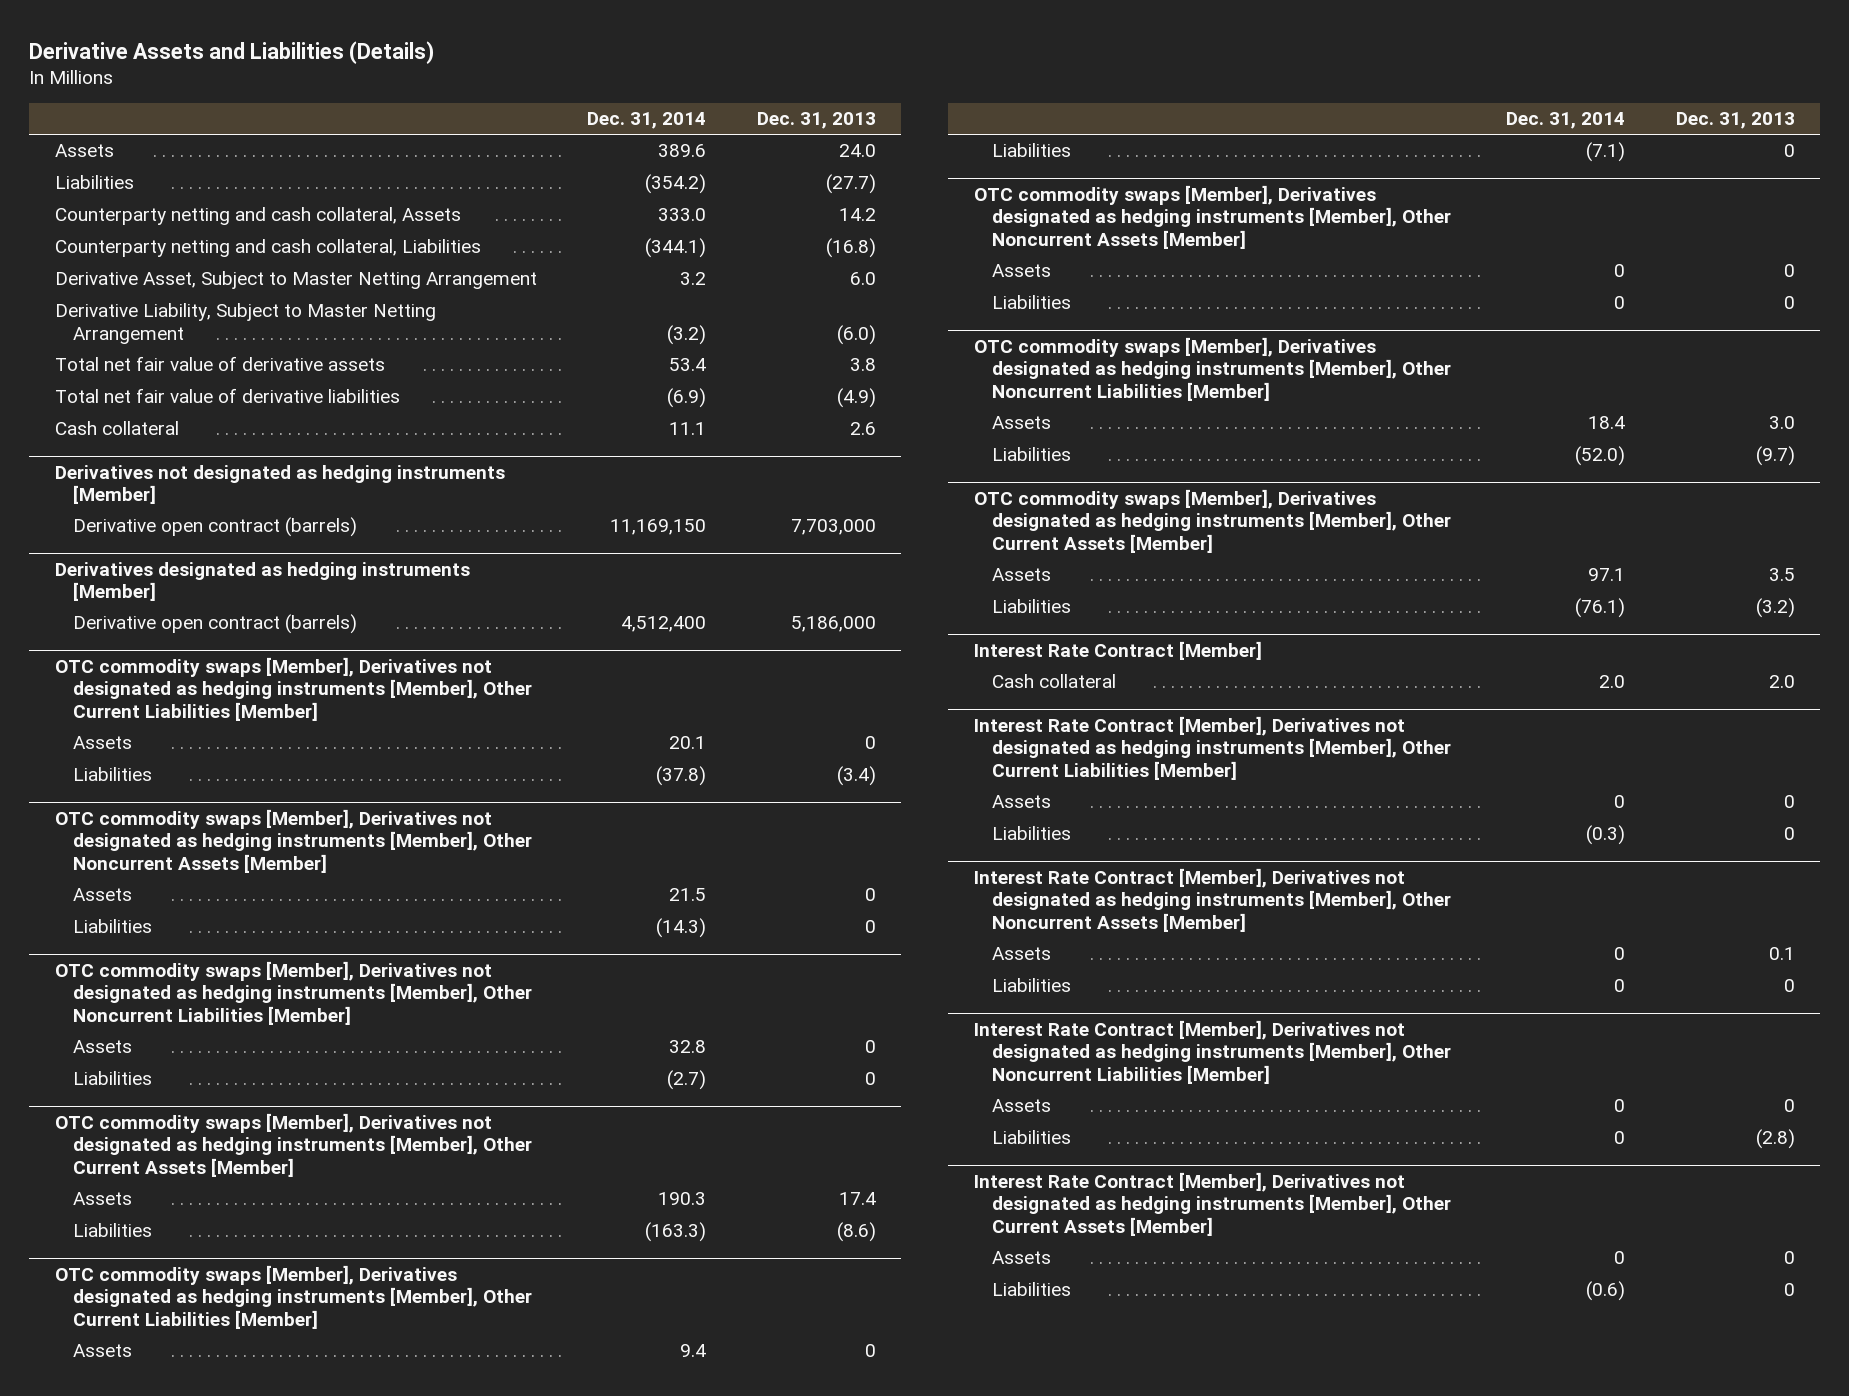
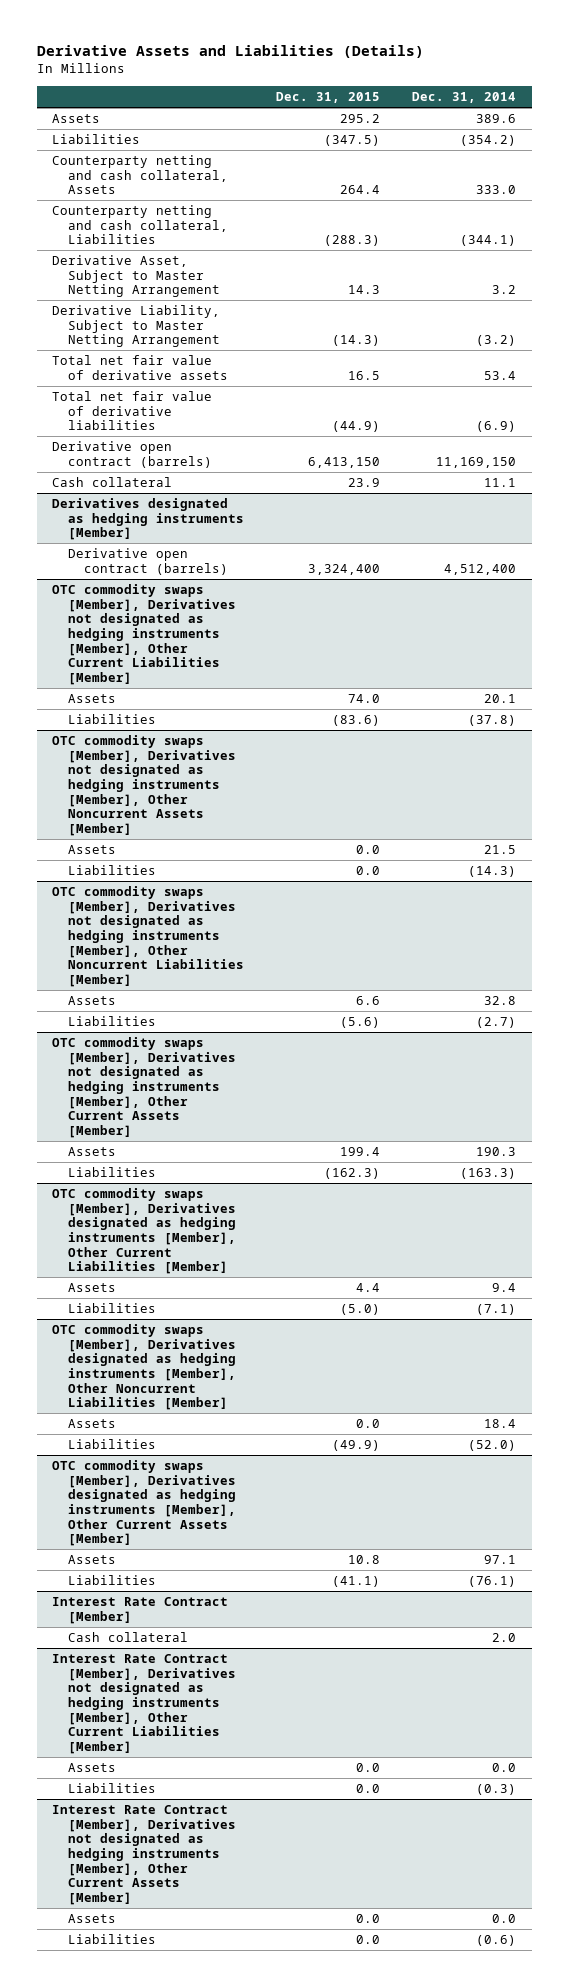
[756,112,876,130] Dec. 31, 2013 -> none
none -> [275,92,380,104] Dec. 31, 2015
[54,464,505,505] Derivatives not designated as hedging instruments [Member] -> none
[54,421,179,436] Cash collateral -> [52,477,173,488] Cash collateral
[973,184,1452,250] OTC commodity swaps [Member], Derivatives designated as hedging instruments [Member], Other Noncurrent Assets [Member] -> none
[992,264,1052,278] Assets -> none
[992,295,1072,310] Liabilities -> none
[1614,795,1626,809] 0 -> [491,1763,516,1773] 0.0
[973,867,1452,933] Interest Rate Contract [Member], Derivatives not designated as hedging instruments [Member], Other Noncurrent Assets [Member] -> none
[992,947,1052,961] Assets -> none
[992,978,1072,993] Liabilities -> none
[973,1019,1452,1085] Interest Rate Contract [Member], Derivatives not designated as hedging instruments [Member], Other Noncurrent Liabilities [Member] -> none
[992,1099,1052,1113] Assets -> none
[992,1130,1072,1145] Liabilities -> none
[1614,1251,1626,1265] 0 -> [491,1914,516,1924] 0.0

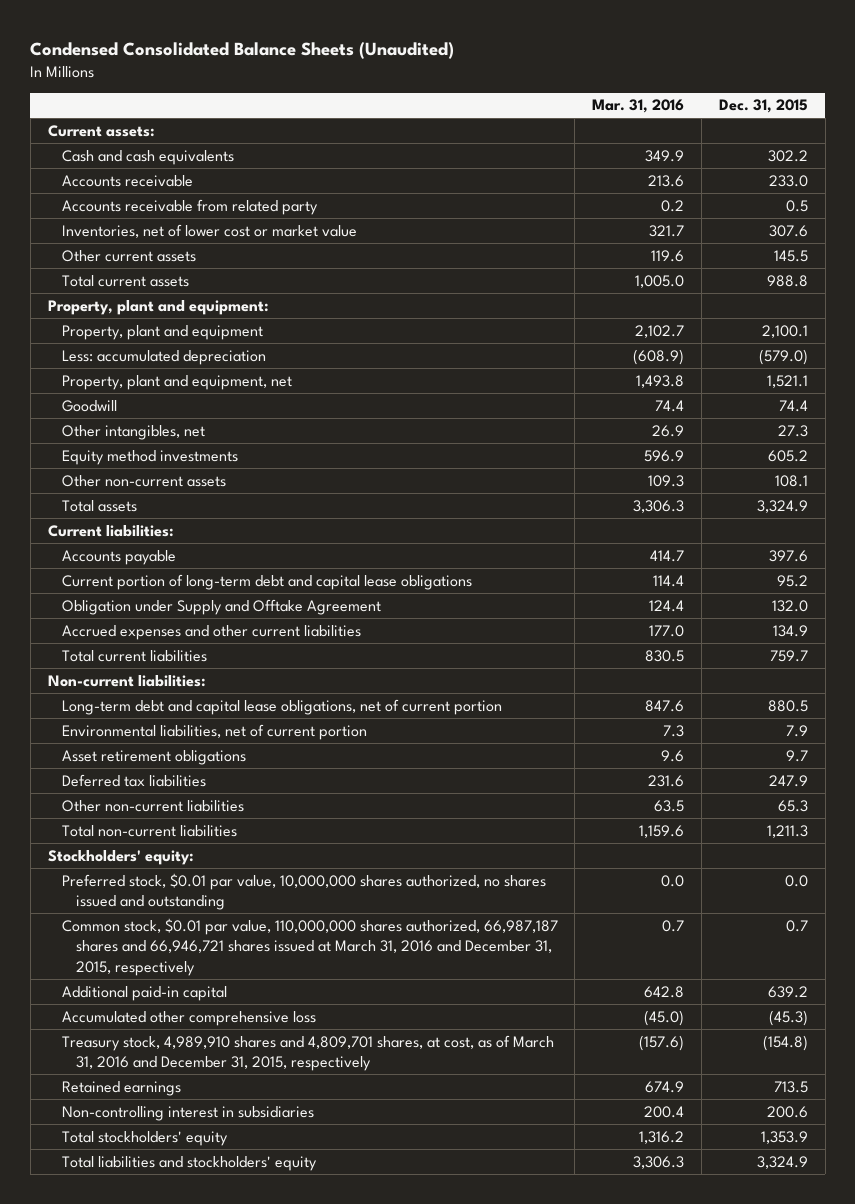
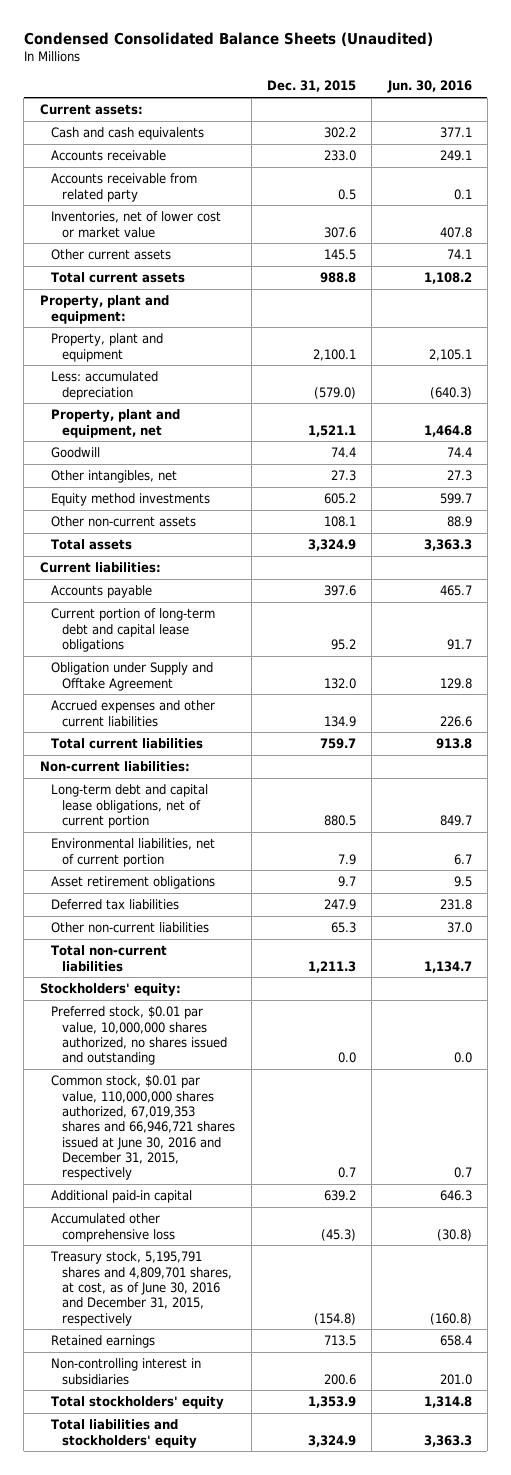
[592,99,685,114] Mar. 31, 2016 -> none
none -> [386,80,472,94] Jun. 30, 2016
[61,917,558,976] Common stock, $0.01 par value, 110,000,000 shares authorized, 66,987,187 shares and 66,946,721 shares issued at March 31, 2016 and December 31, 2015, respectively -> [51,1075,236,1181] Common stock, $0.01 par value, 110,000,000 shares authorized, 67,019,353 shares and 66,946,721 shares issued at June 30, 2016 and December 31, 2015, respectively
[61,1034,554,1072] Treasury stock, 4,989,910 shares and 4,809,701 shares, at cost, as of March 31, 2016 and December 31, 2015, respectively -> [50,1251,233,1326] Treasury stock, 5,195,791 shares and 4,809,701 shares, at cost, as of June 30, 2016 and December 31, 2015, respectively

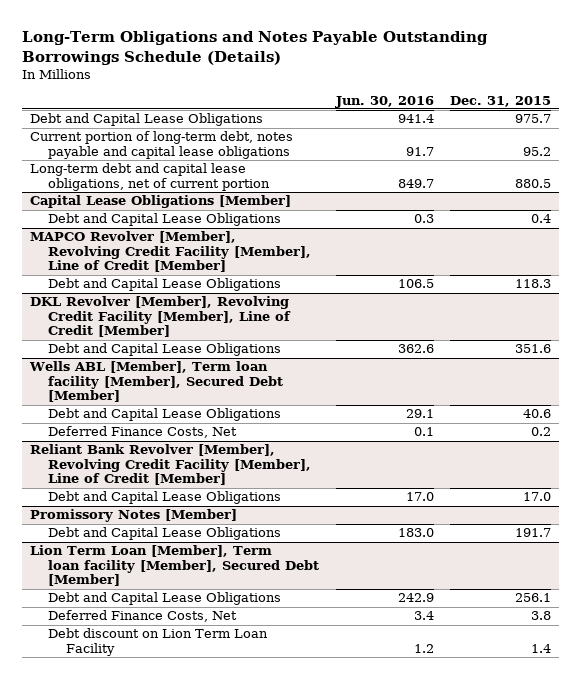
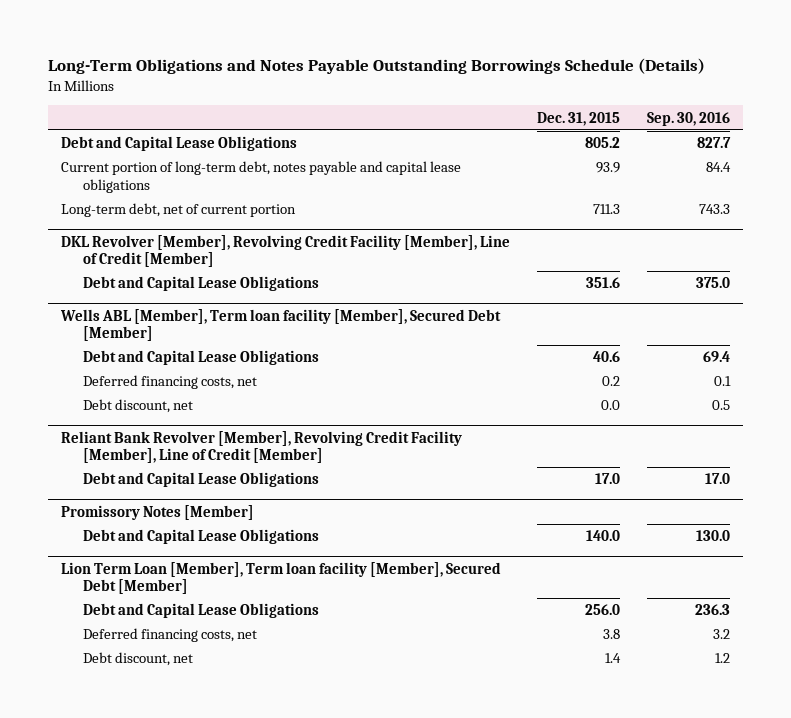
[334,95,434,108] Jun. 30, 2016 -> none
none -> [646,111,730,126] Sep. 30, 2016
[30,195,292,209] Capital Lease Obligations [Member] -> none
[48,213,282,227] Debt and Capital Lease Obligations -> none
[30,231,312,273] MAPCO Revolver [Member], Revolving Credit Facility [Member], Line of Credit [Member] -> none
[48,278,282,292] Debt and Capital Lease Obligations -> none
[514,114,551,124] 975.7 -> [584,137,620,149] 805.2
[522,146,551,156] 95.2 -> [595,162,620,174] 93.9
[30,163,271,191] Long-term debt and capital lease obligations, net of current portion -> [61,203,297,218] Long-term debt, net of current portion
[514,178,551,188] 880.5 -> [592,204,620,215] 711.3
[48,426,238,439] Deferred Finance Costs, Net -> [83,375,258,390] Deferred financing costs, net
none -> [83,399,194,414] Debt discount, net
[514,528,551,538] 191.7 -> [585,530,620,542] 140.0
[48,628,269,656] Debt discount on Lion Term Loan Facility -> none
[514,593,551,603] 256.1 -> [584,604,620,616] 256.0
[48,610,238,623] Deferred Finance Costs, Net -> [83,628,258,643] Deferred financing costs, net
none -> [83,652,194,667] Debt discount, net

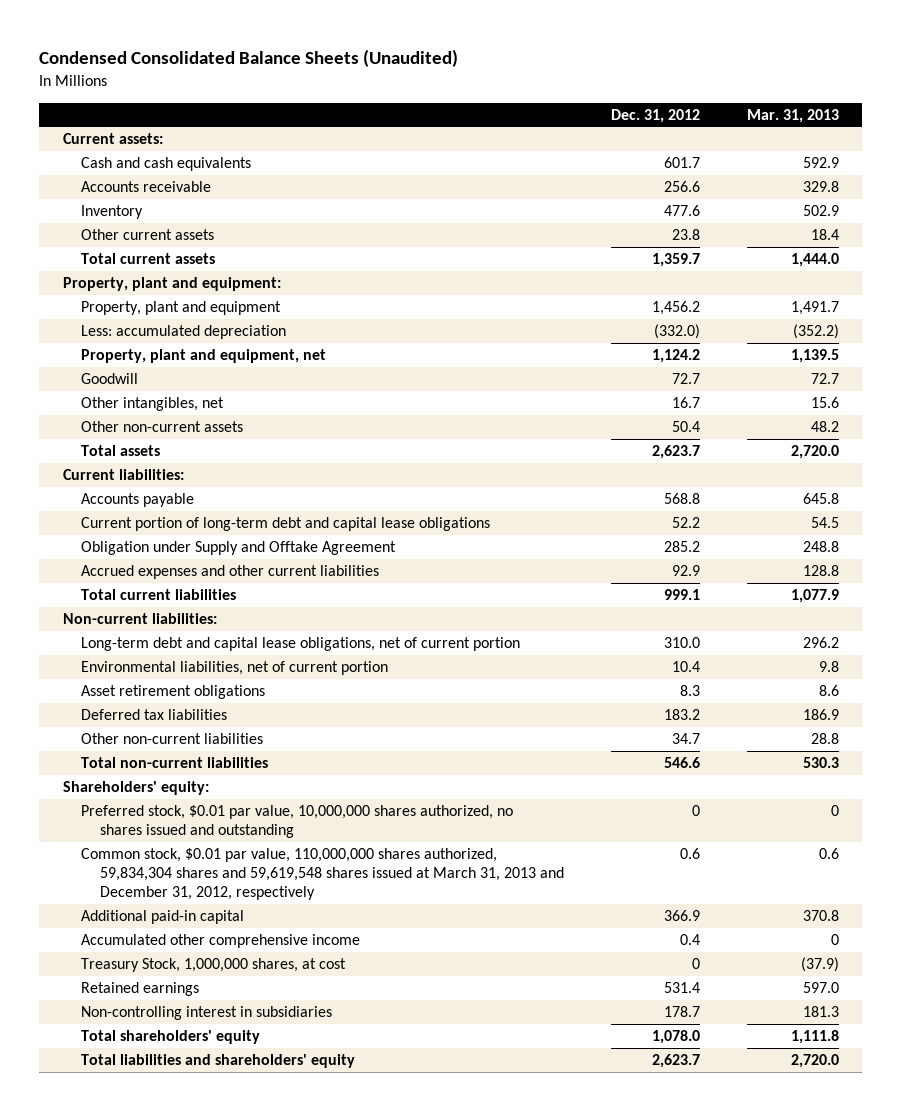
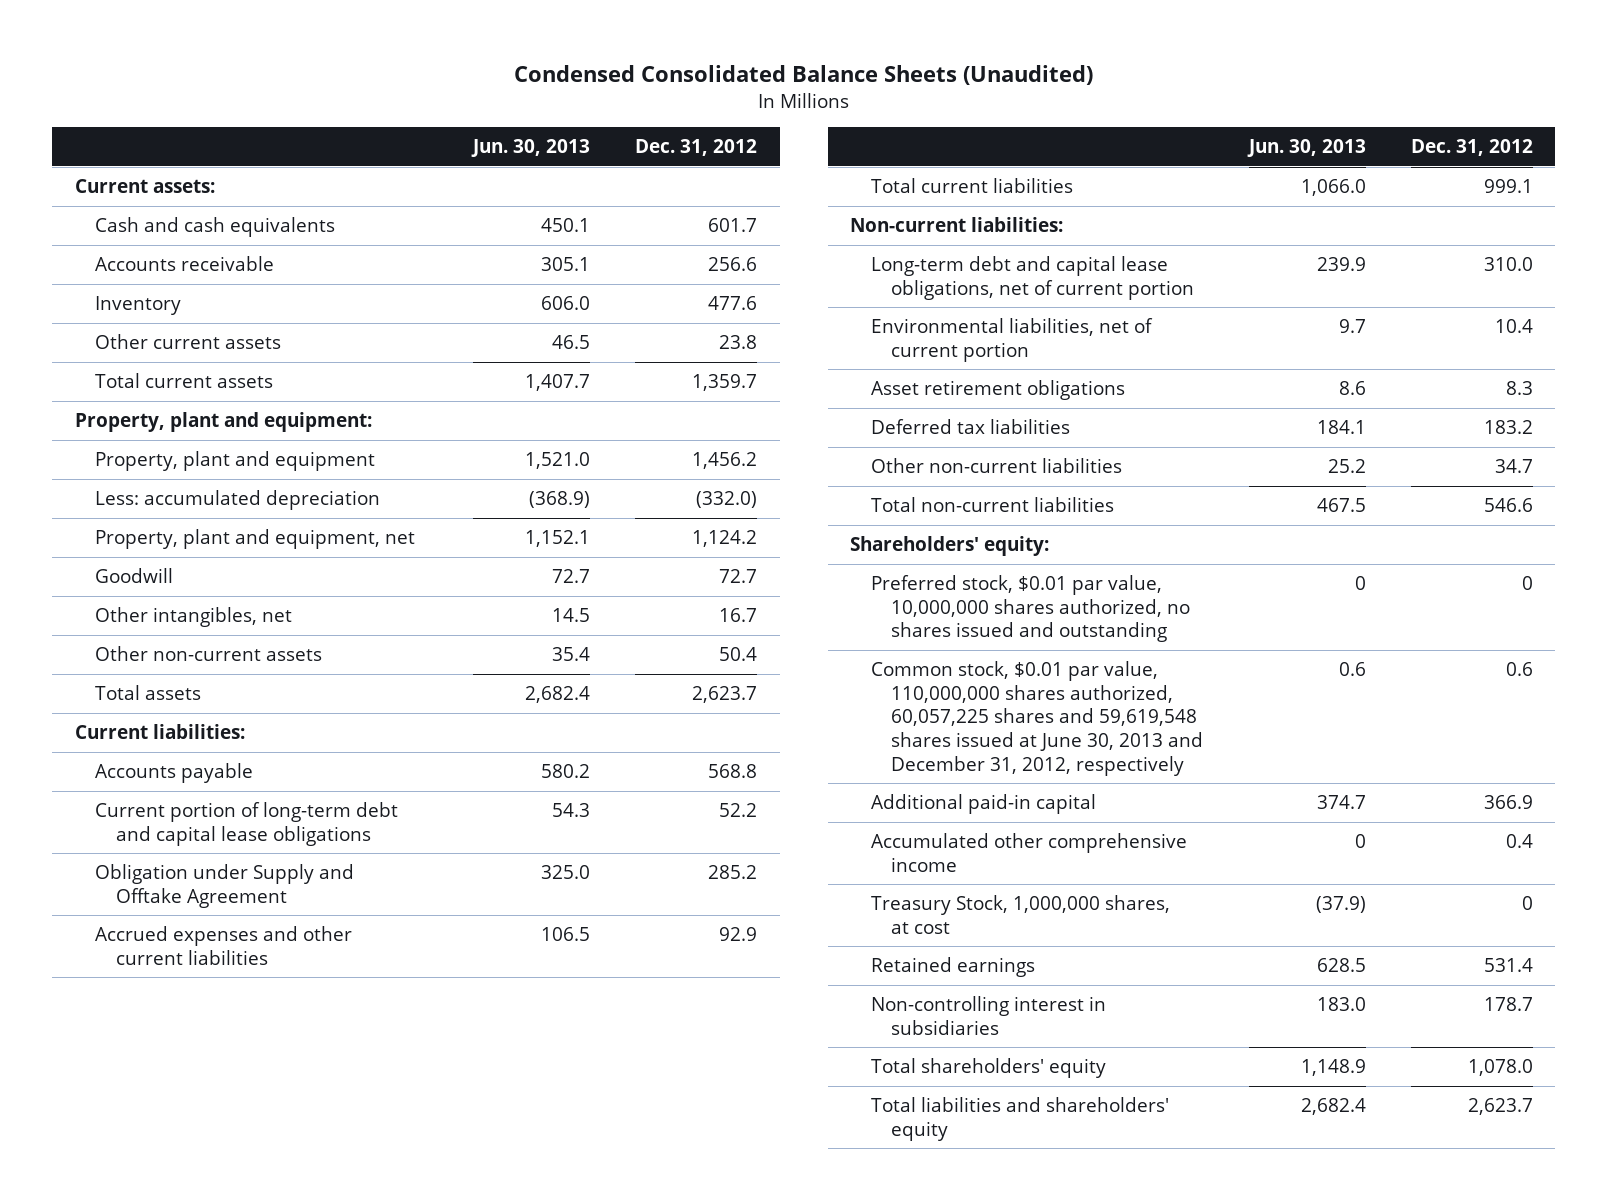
[746,108,839,123] Mar. 31, 2013 -> none
none -> [471,139,591,158] Jun. 30, 2013
[81,848,564,901] Common stock, $0.01 par value, 110,000,000 shares authorized, 59,834,304 shares and 59,619,548 shares issued at March 31, 2013 and December 31, 2012, respectively -> [870,661,1204,776] Common stock, $0.01 par value, 110,000,000 shares authorized, 60,057,225 shares and 59,619,548 shares issued at June 30, 2013 and December 31, 2012, respectively

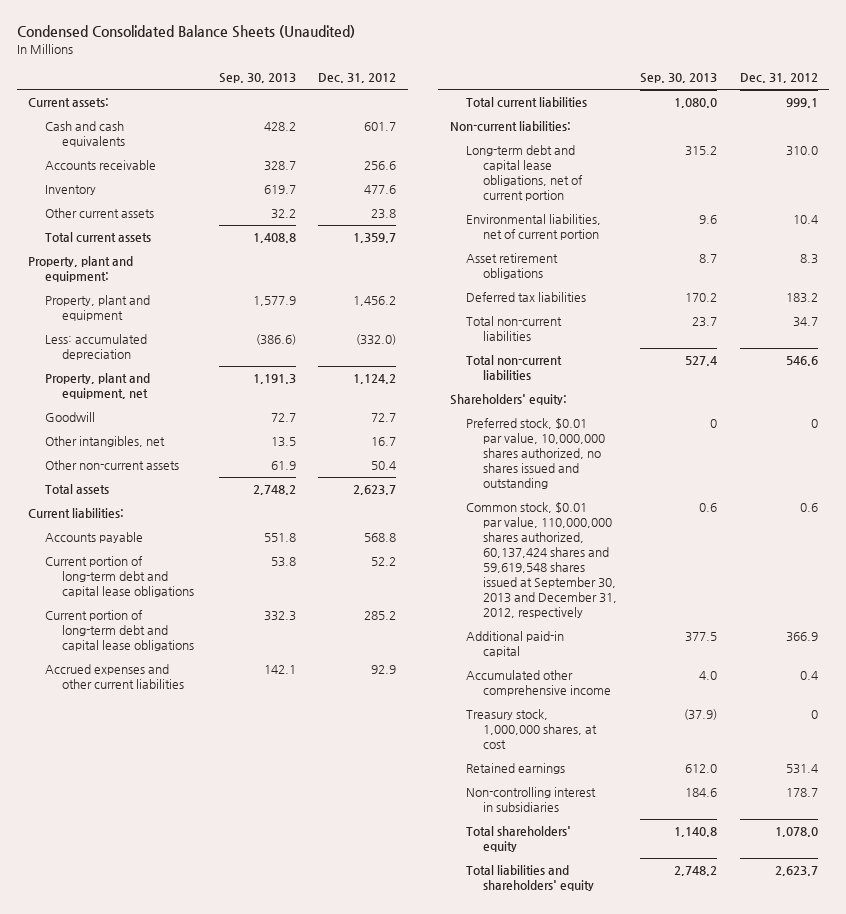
[471,139,591,158] Jun. 30, 2013 -> none
none -> [218,73,296,84] Sep. 30, 2013
[95,864,355,908] Obligation under Supply and Offtake Agreement -> [45,610,195,652] Current portion of long-term debt and capital lease obligations
[870,458,1122,474] Other non-current liabilities -> [466,316,563,342] Total non-current liabilities
[870,661,1204,776] Common stock, $0.01 par value, 110,000,000 shares authorized, 60,057,225 shares and 59,619,548 shares issued at June 30, 2013 and December 31, 2012, respectively -> [466,502,618,618] Common stock, $0.01 par value, 110,000,000 shares authorized, 60,137,424 shares and 59,619,548 shares issued at September 30, 2013 and December 31, 2012, respectively
[870,895,1170,934] Treasury Stock, 1,000,000 shares, at cost -> [466,709,598,750] Treasury stock, 1,000,000 shares, at cost

